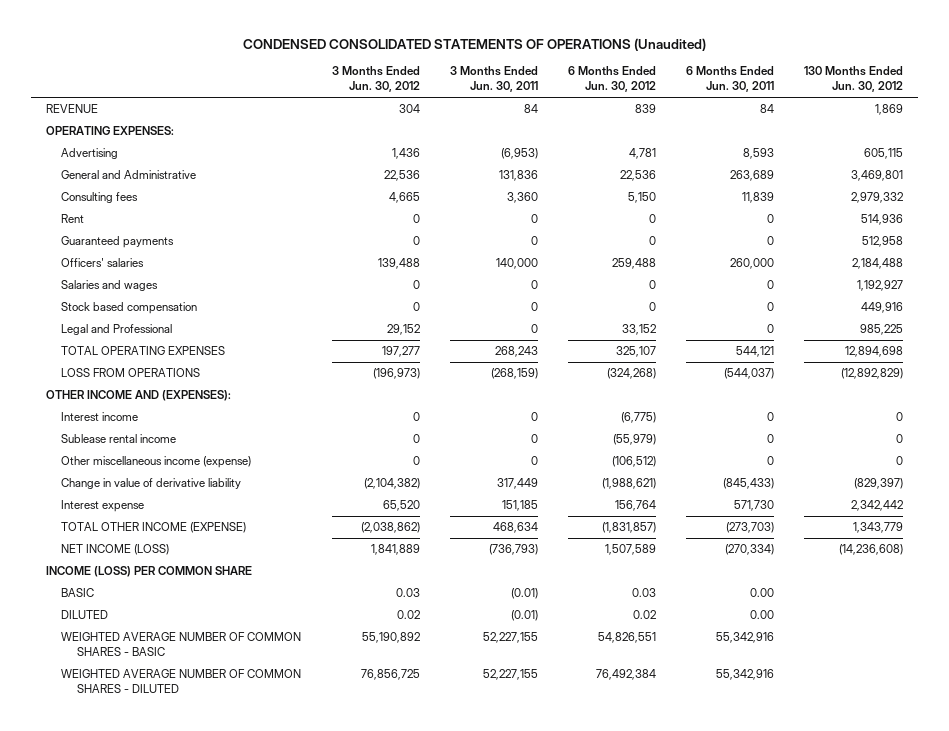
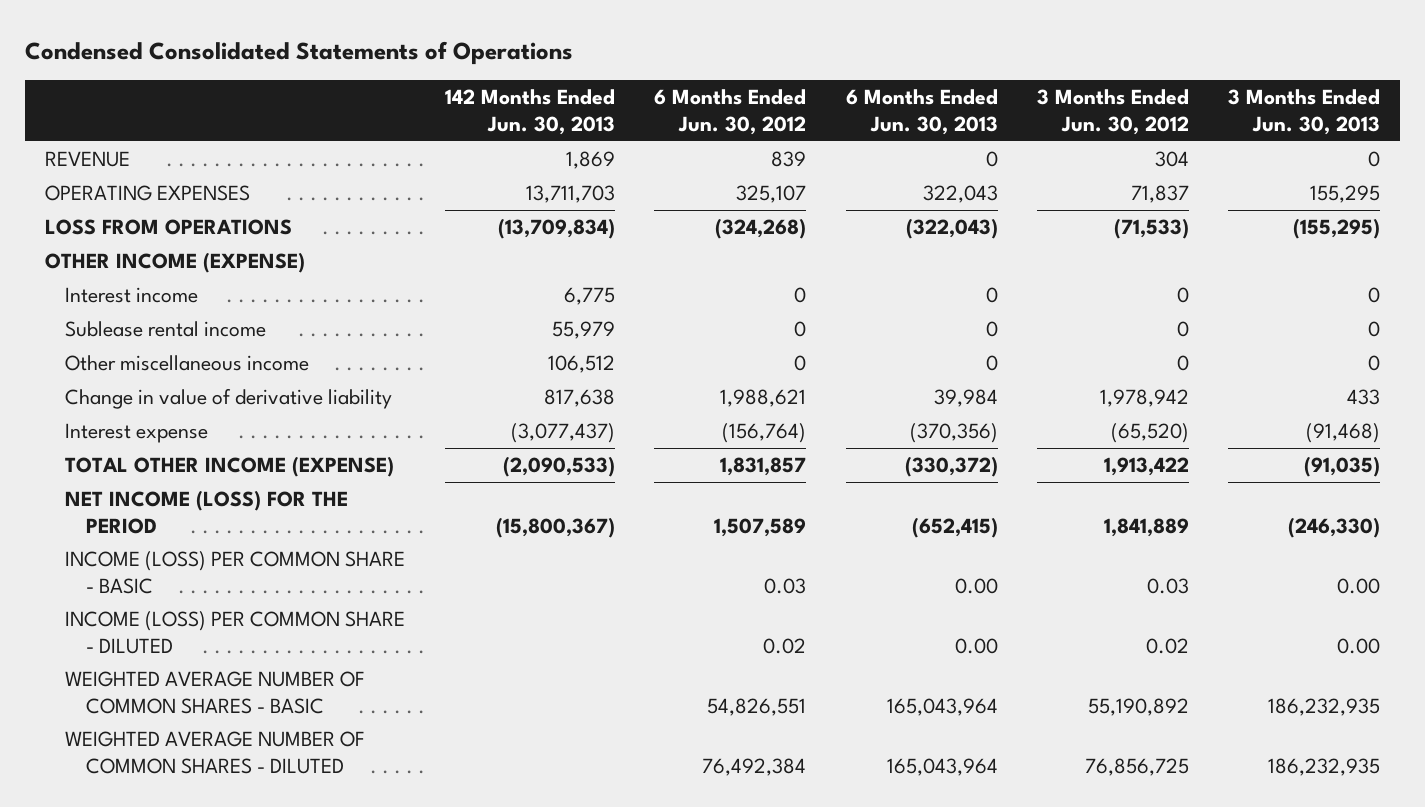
[242,37,706,51] CONDENSED CONSOLIDATED STATEMENTS OF OPERATIONS (Unaudited) -> [25,40,574,65] Condensed Consolidated Statements of Operations
[449,66,538,93] 3 Months Ended Jun. 30, 2011 -> none
[686,66,775,93] 6 Months Ended Jun. 30, 2011 -> none
[804,66,904,93] 130 Months Ended Jun. 30, 2012 -> none
none -> [444,88,615,135] 142 Months Ended Jun. 30, 2013
none -> [845,88,998,135] 6 Months Ended Jun. 30, 2013
none -> [1228,88,1381,135] 3 Months Ended Jun. 30, 2013
[45,126,174,136] OPERATING EXPENSES: -> none
[61,148,119,160] Advertising -> none
[61,170,197,180] General and Administrative -> none
[61,192,139,204] Consulting fees -> none
[61,214,85,224] Rent -> none
[61,236,175,249] Guaranteed payments -> none
[61,258,145,268] Officers' salaries -> none
[61,280,159,292] Salaries and wages -> none
[61,302,198,315] Stock based compensation -> none
[61,324,173,336] Legal and Professional -> none
[45,566,252,578] INCOME (LOSS) PER COMMON SHARE -> none
[61,346,226,356] TOTAL OPERATING EXPENSES -> [45,184,251,201] OPERATING EXPENSES
[381,346,420,358] 197,277 -> [1130,184,1189,203] 71,837
[372,368,420,380] (196,973) -> [1113,217,1189,239] (71,533)
[45,390,231,402] OTHER INCOME AND (EXPENSES): -> [45,251,306,273] OTHER INCOME (EXPENSE)
[621,412,657,424] (6,775) -> [794,286,807,303] 0
[613,434,657,446] (55,979) -> [794,320,807,337] 0
[61,456,252,469] Other miscellaneous income (expense) -> [65,354,310,371] Other miscellaneous income
[612,456,657,468] (106,512) -> [794,354,807,371] 0
[363,478,420,490] (2,104,382) -> [1099,388,1189,407] 1,978,942
[602,478,657,490] (1,988,621) -> [720,388,807,407] 1,988,621
[382,500,420,512] 65,520 -> [1110,422,1189,443] (65,520)
[615,500,657,512] 156,764 -> [722,422,807,443] (156,764)
[360,522,420,534] (2,038,862) -> [1103,456,1189,476] 1,913,422
[602,522,657,534] (1,831,857) -> [720,456,807,476] 1,831,857
[61,544,170,556] NET INCOME (LOSS) -> [65,489,349,534] NET INCOME (LOSS) FOR THE PERIOD
[61,588,95,598] BASIC -> [65,550,406,594] INCOME (LOSS) PER COMMON SHARE - BASIC
[61,610,109,620] DILUTED -> [65,610,406,654] INCOME (LOSS) PER COMMON SHARE - DILUTED

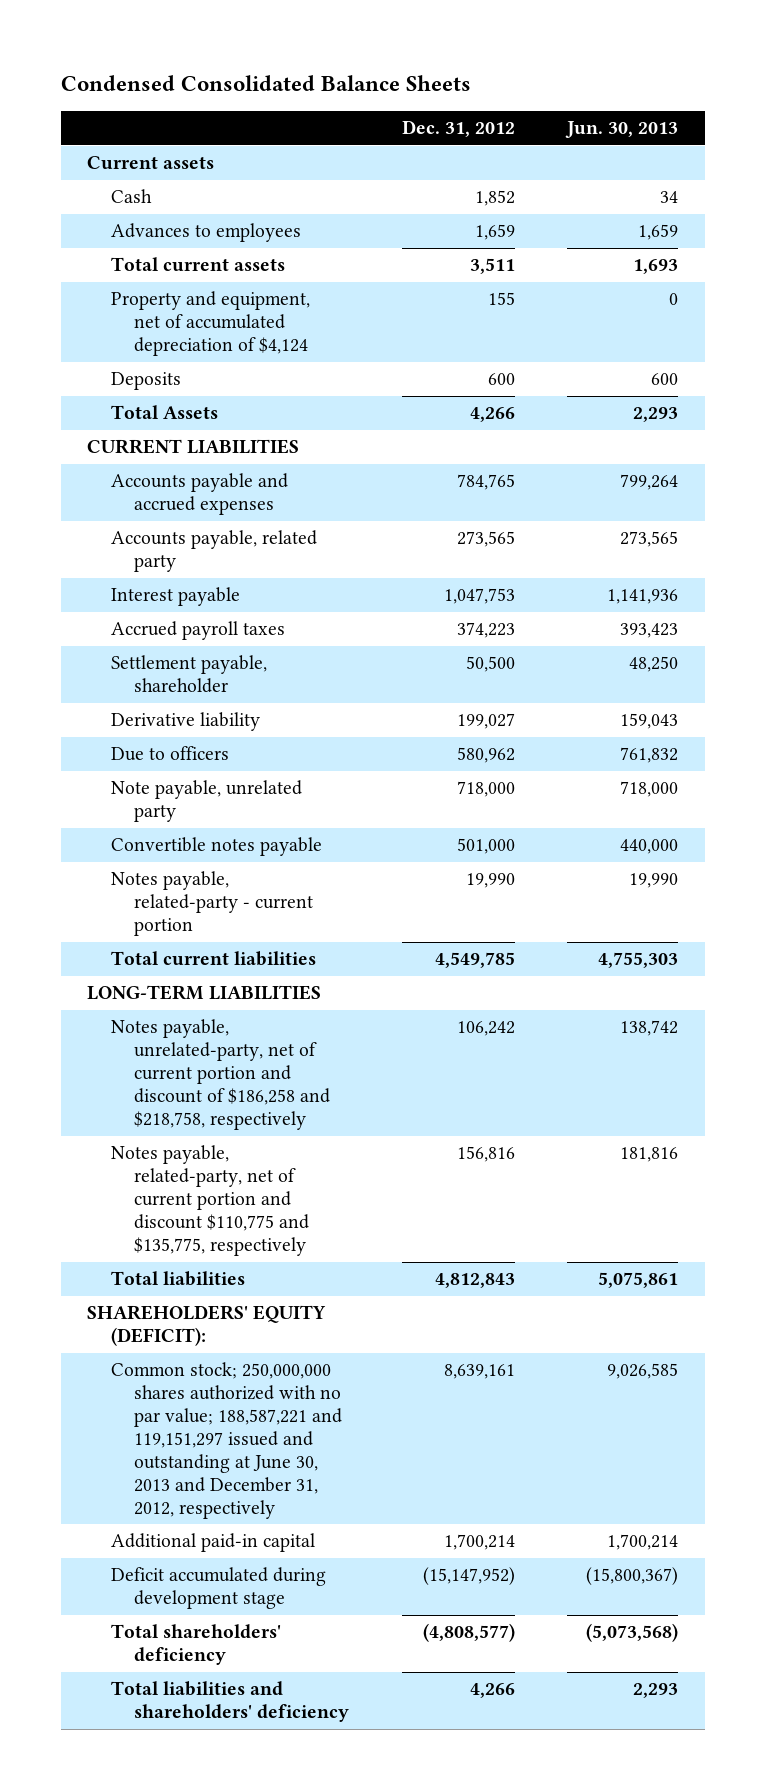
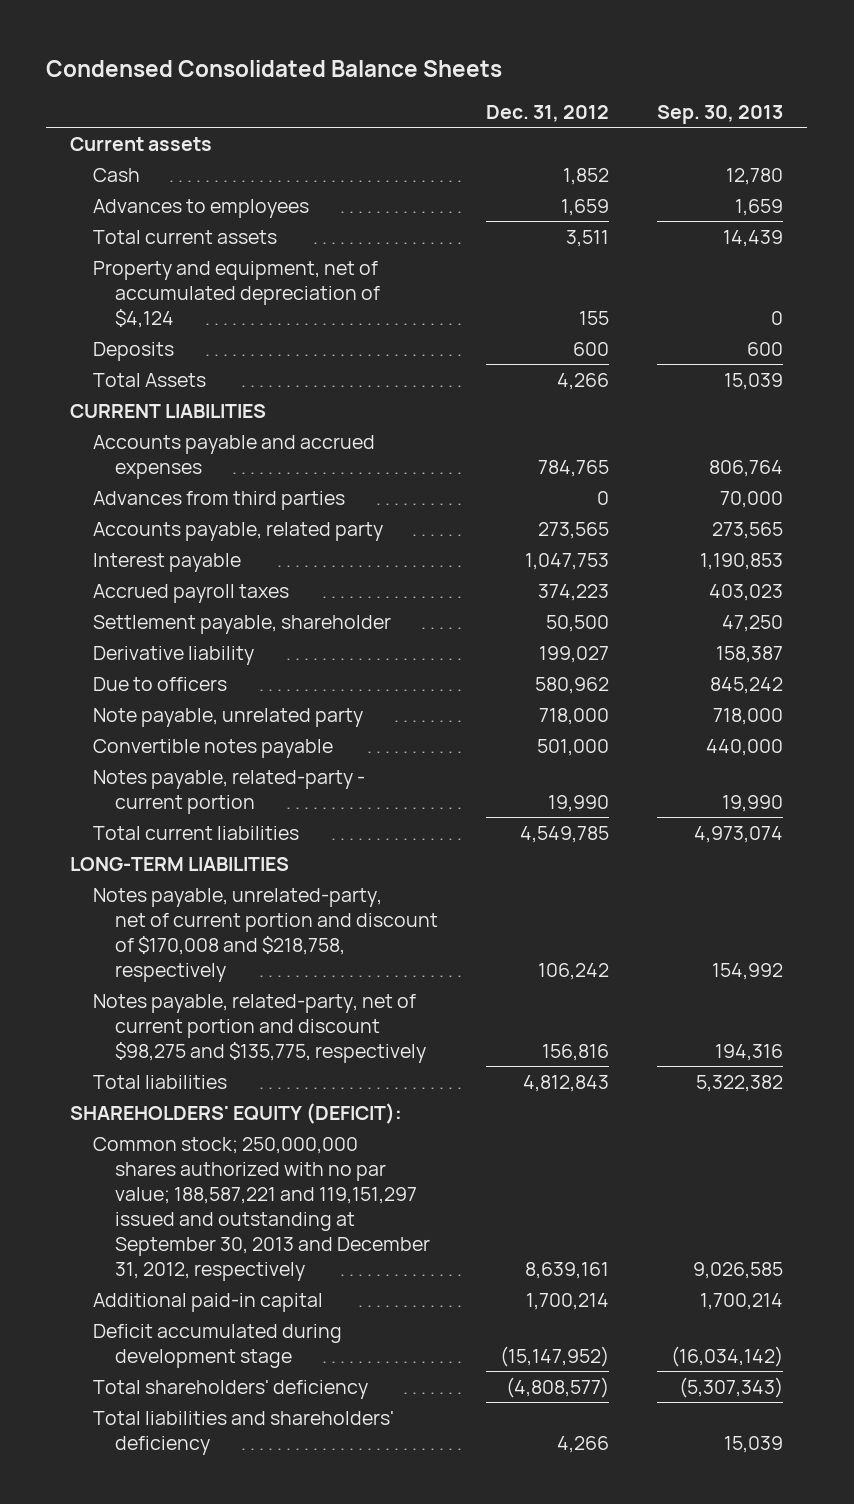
[565,120,679,138] Jun. 30, 2013 -> none
none -> [657,105,784,125] Sep. 30, 2013
none -> [92,490,345,510] Advances from third parties
[110,1019,331,1130] Notes payable, unrelated-party, net of current portion and discount of $186,258 and $218,758, respectively -> [92,887,439,982] Notes payable, unrelated-party, net of current portion and discount of $170,008 and $218,758, respectively
[110,1145,310,1256] Notes payable, related-party, net of current portion and discount $110,775 and $135,775, respectively -> [92,993,427,1063] Notes payable, related-party, net of current portion and discount $98,275 and $135,775, respectively
[110,1362,343,1519] Common stock; 250,000,000 shares authorized with no par value; 188,587,221 and 119,151,297 issued and outstanding at June 30, 2013 and December 31, 2012, respectively -> [92,1136,431,1281] Common stock; 250,000,000 shares authorized with no par value; 188,587,221 and 119,151,297 issued and outstanding at September 30, 2013 and December 31, 2012, respectively

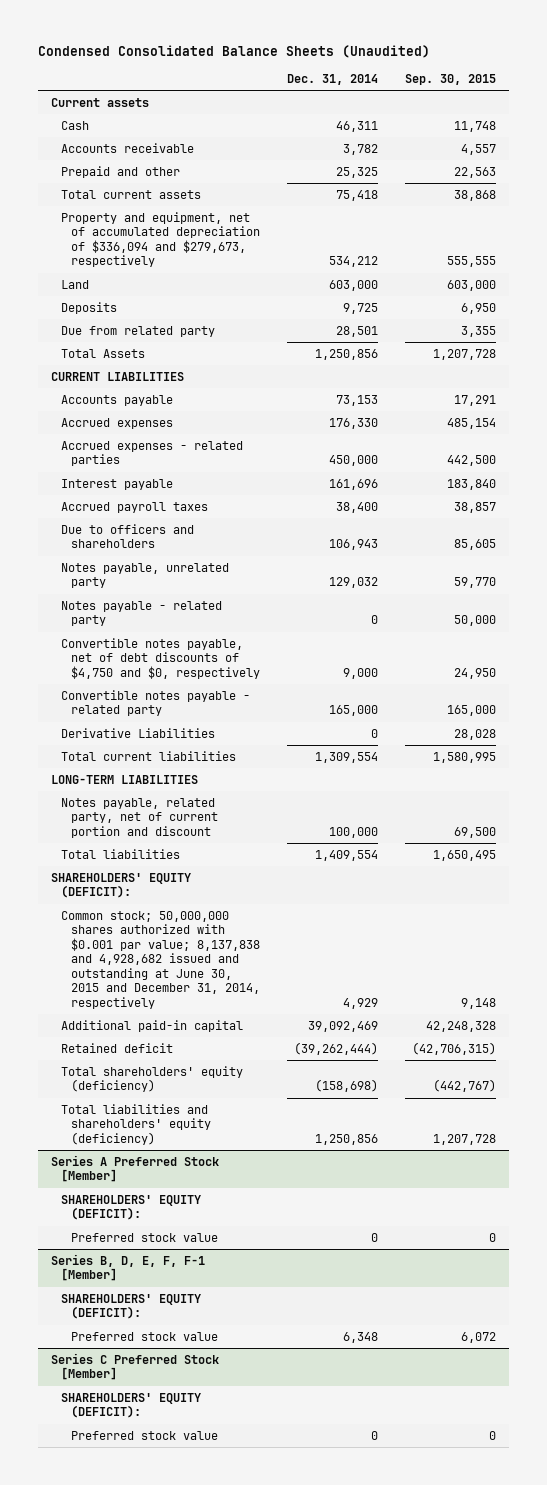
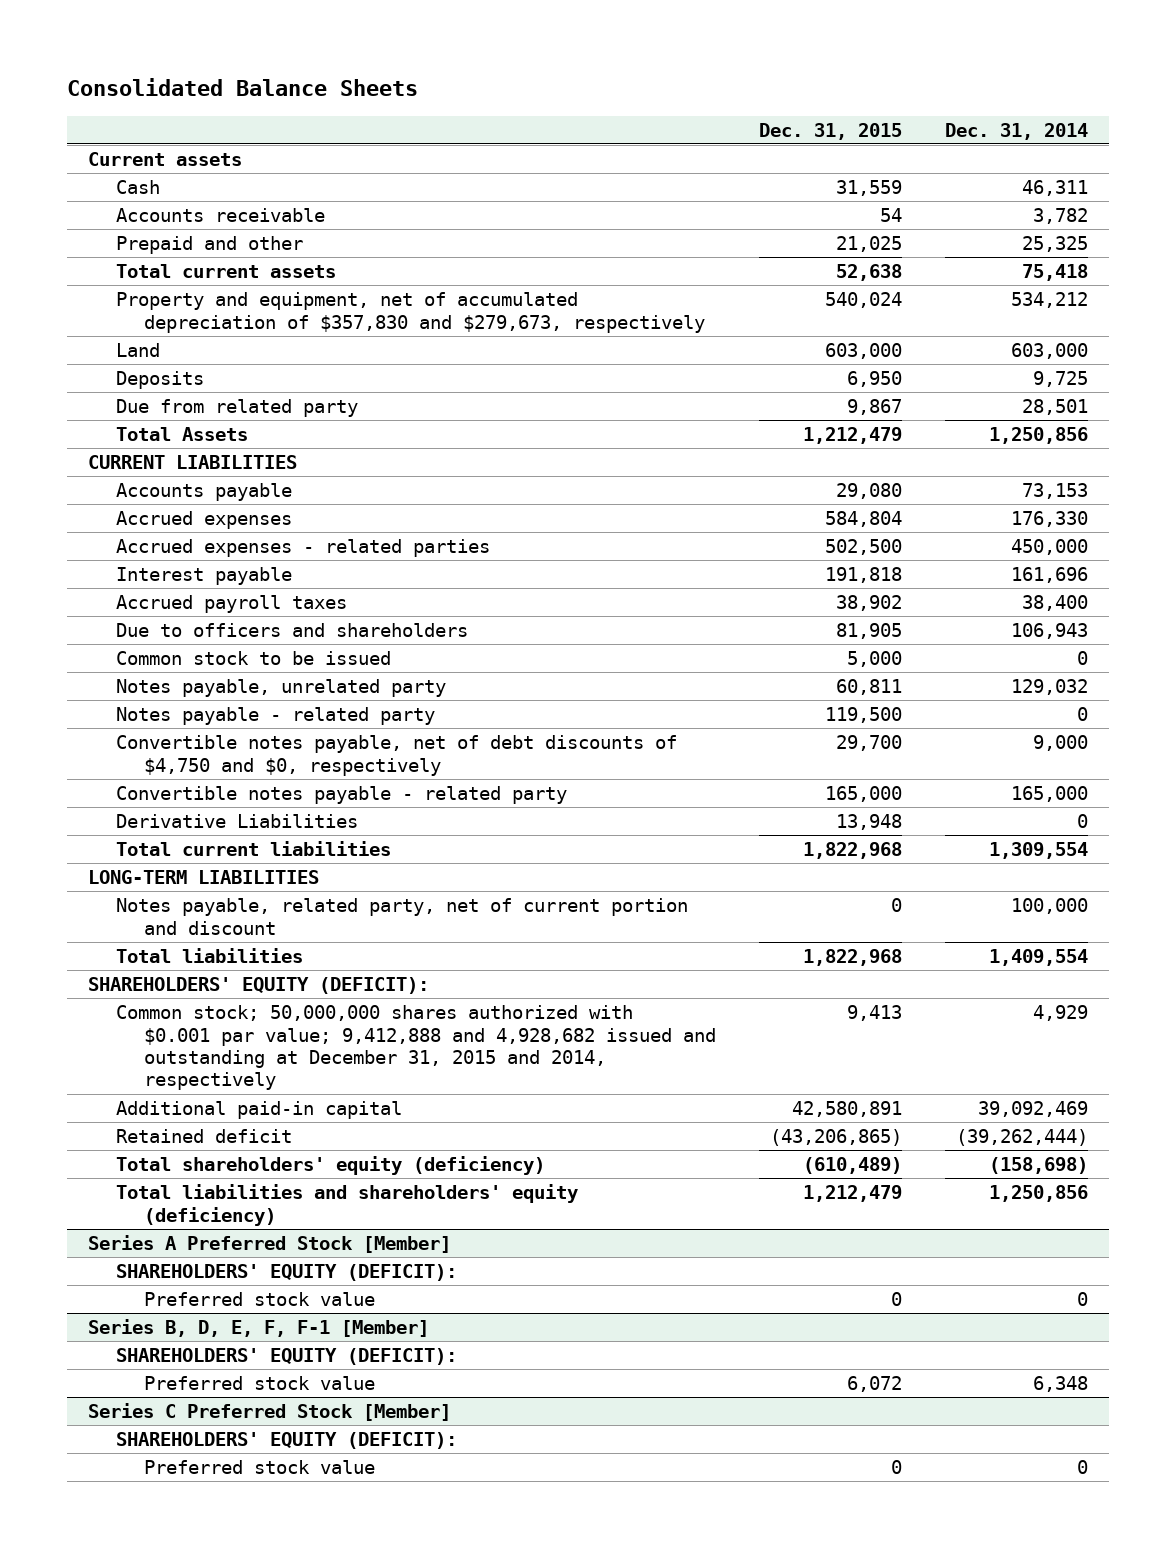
[37,44,430,58] Condensed Consolidated Balance Sheets (Unaudited) -> [66,78,418,97] Consolidated Balance Sheets
[404,73,496,85] Sep. 30, 2015 -> none
none -> [759,122,903,140] Dec. 31, 2015
[61,211,261,268] Property and equipment, net of accumulated depreciation of $336,094 and $279,673, respectively -> [116,292,706,333] Property and equipment, net of accumulated depreciation of $357,830 and $279,673, respectively
none -> [116,651,392,666] Common stock to be issued
[61,910,261,1009] Common stock; 50,000,000 shares authorized with $0.001 par value; 8,137,838 and 4,928,682 issued and outstanding at June 30, 2015 and December 31, 2014, respectively -> [116,1005,717,1091] Common stock; 50,000,000 shares authorized with $0.001 par value; 9,412,888 and 4,928,682 issued and outstanding at December 31, 2015 and 2014, respectively

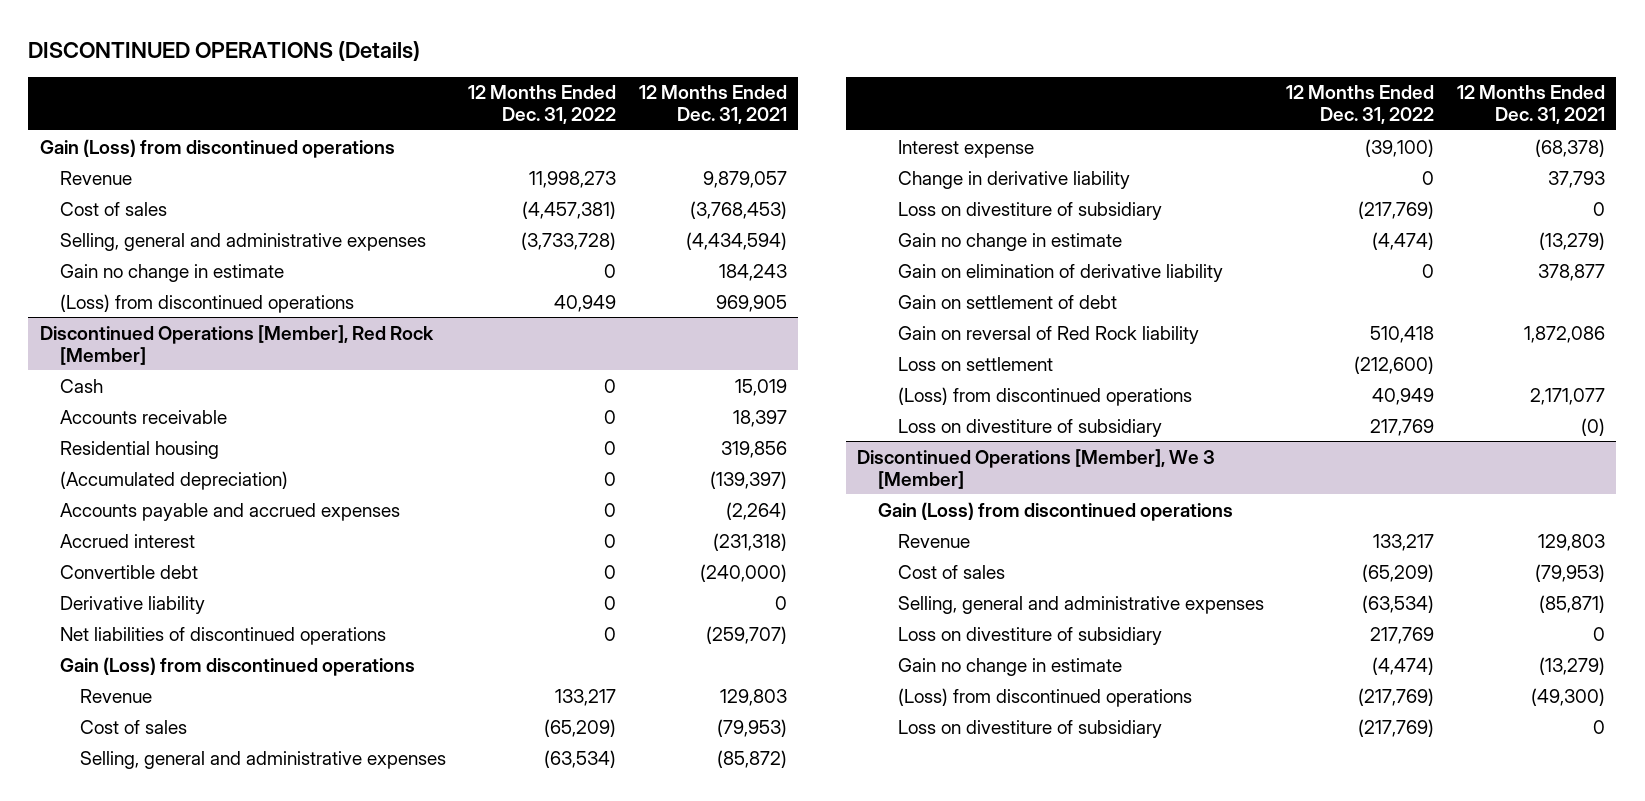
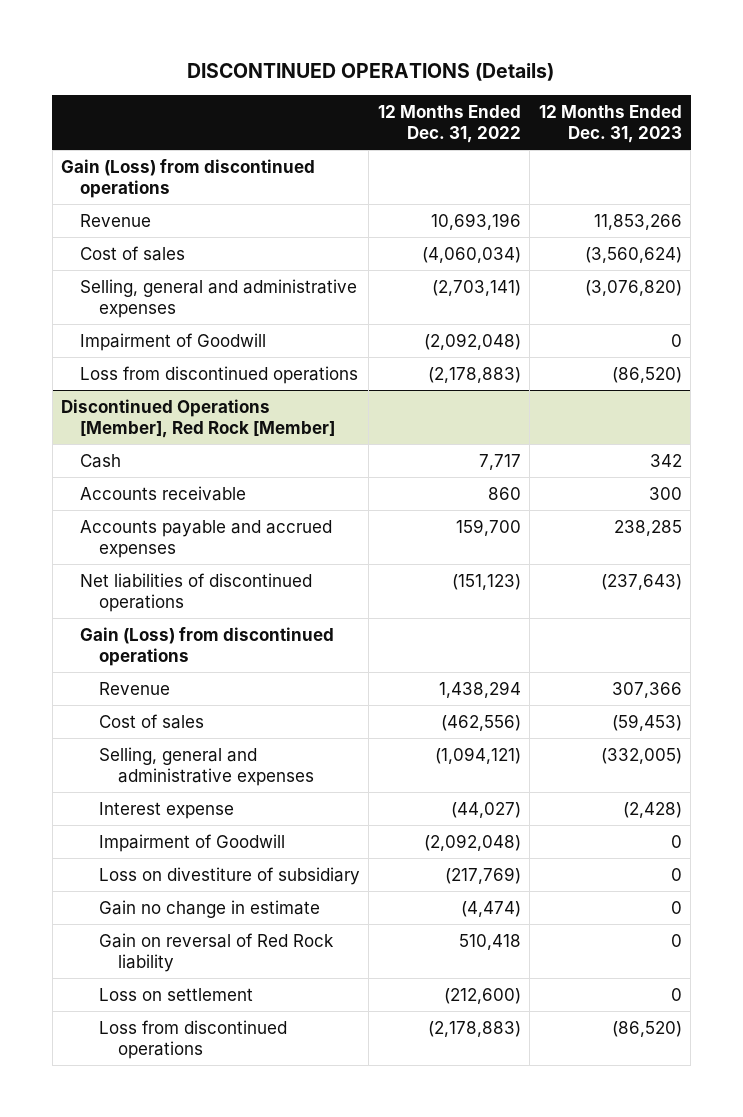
[639,85,788,125] 12 Months Ended Dec. 31, 2021 -> none
none -> [538,104,682,143] 12 Months Ended Dec. 31, 2023
[59,263,284,282] Gain no change in estimate -> none
[529,170,617,188] 11,998,273 -> [430,212,521,230] 10,693,196
[522,200,617,219] (4,457,381) -> [421,246,521,263] (4,060,034)
[521,231,617,250] (3,733,728) -> [431,279,521,296] (2,703,141)
none -> [79,332,266,351] Impairment of Goodwill
[59,293,354,313] (Loss) from discontinued operations -> [79,365,358,384] Loss from discontinued operations
[554,294,617,312] 40,949 -> [427,366,521,383] (2,178,883)
[59,440,219,459] Residential housing -> none
[59,470,288,490] (Accumulated depreciation) -> none
[59,533,195,548] Accrued interest -> none
[59,564,198,579] Convertible debt -> none
[59,595,205,614] Derivative liability -> none
[604,378,617,393] 0 -> [478,453,521,470] 7,717
[604,409,617,424] 0 -> [487,486,521,500] 860
[604,502,617,517] 0 -> [455,518,521,536] 159,700
[604,626,617,641] 0 -> [451,573,521,590] (151,123)
[897,170,1130,189] Change in derivative liability -> none
[555,688,617,706] 133,217 -> [438,680,521,698] 1,438,294
[544,718,617,737] (65,209) -> [440,714,521,731] (462,556)
[544,749,617,768] (63,534) -> [434,746,521,764] (1,094,121)
[1365,138,1435,157] (39,100) -> [450,801,521,818] (44,027)
none -> [98,833,285,852] Impairment of Goodwill
[897,263,1223,282] Gain on elimination of derivative liability -> none
[897,294,1117,309] Gain on settlement of debt -> none
[897,418,1162,437] Loss on divestiture of subsidiary -> none
[857,448,1216,489] Discontinued Operations [Member], We 3 [Member] -> none
[877,501,1233,521] Gain (Loss) from discontinued operations -> none
[897,533,970,548] Revenue -> none
[897,564,1005,579] Cost of sales -> none
[897,595,1264,614] Selling, general and administrative expenses -> none
[897,626,1162,645] Loss on divestiture of subsidiary -> none
[897,657,1122,676] Gain no change in estimate -> none
[897,687,1192,707] (Loss) from discontinued operations -> none
[897,719,1162,738] Loss on divestiture of subsidiary -> none
[897,386,1192,406] (Loss) from discontinued operations -> [98,1019,287,1059] Loss from discontinued operations
[1372,387,1435,405] 40,949 -> [427,1020,521,1037] (2,178,883)

